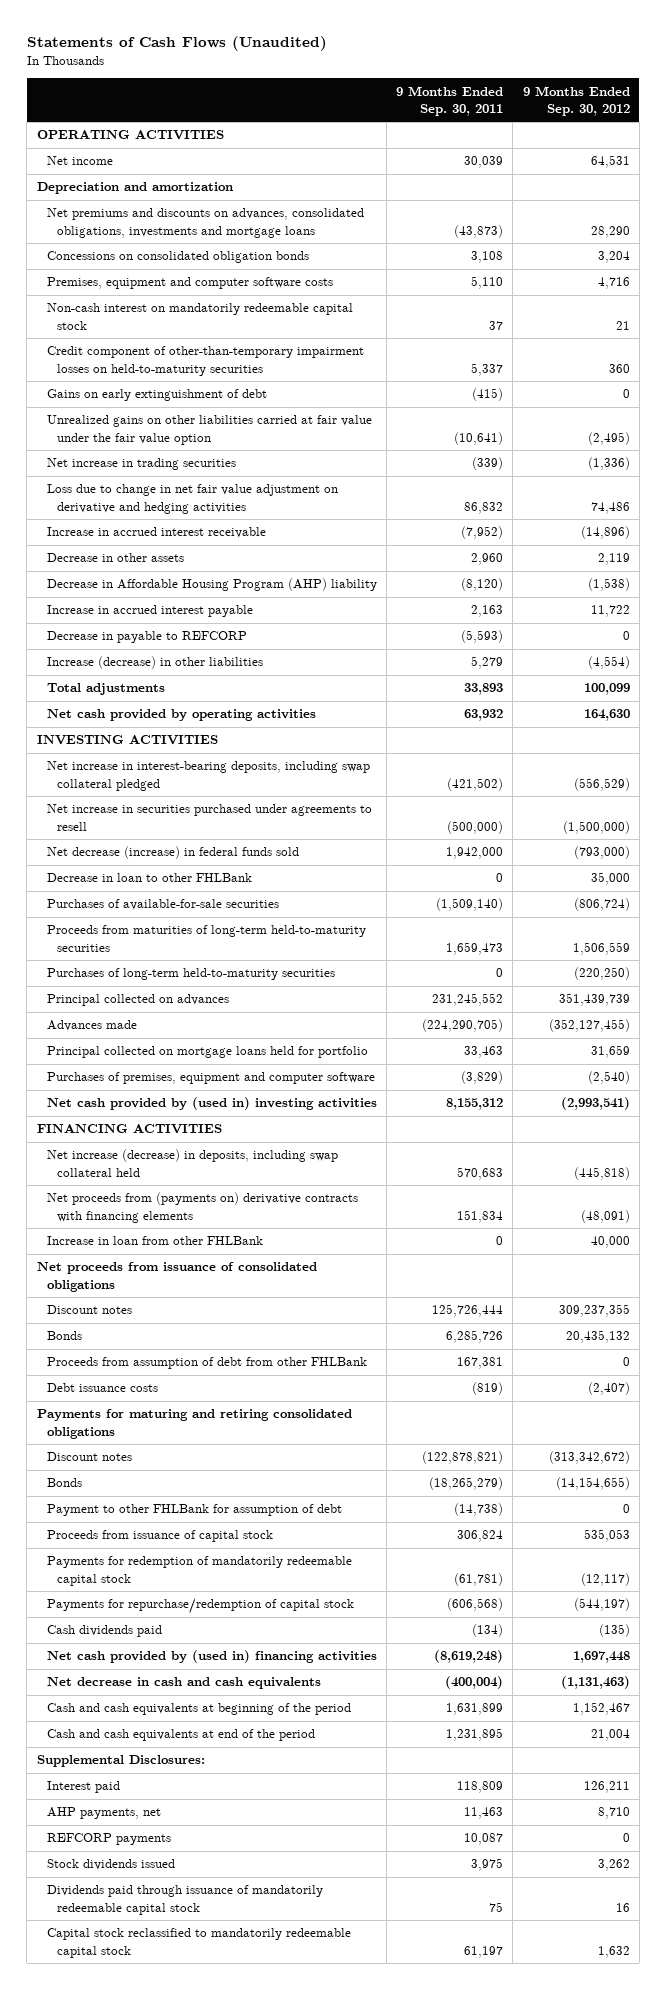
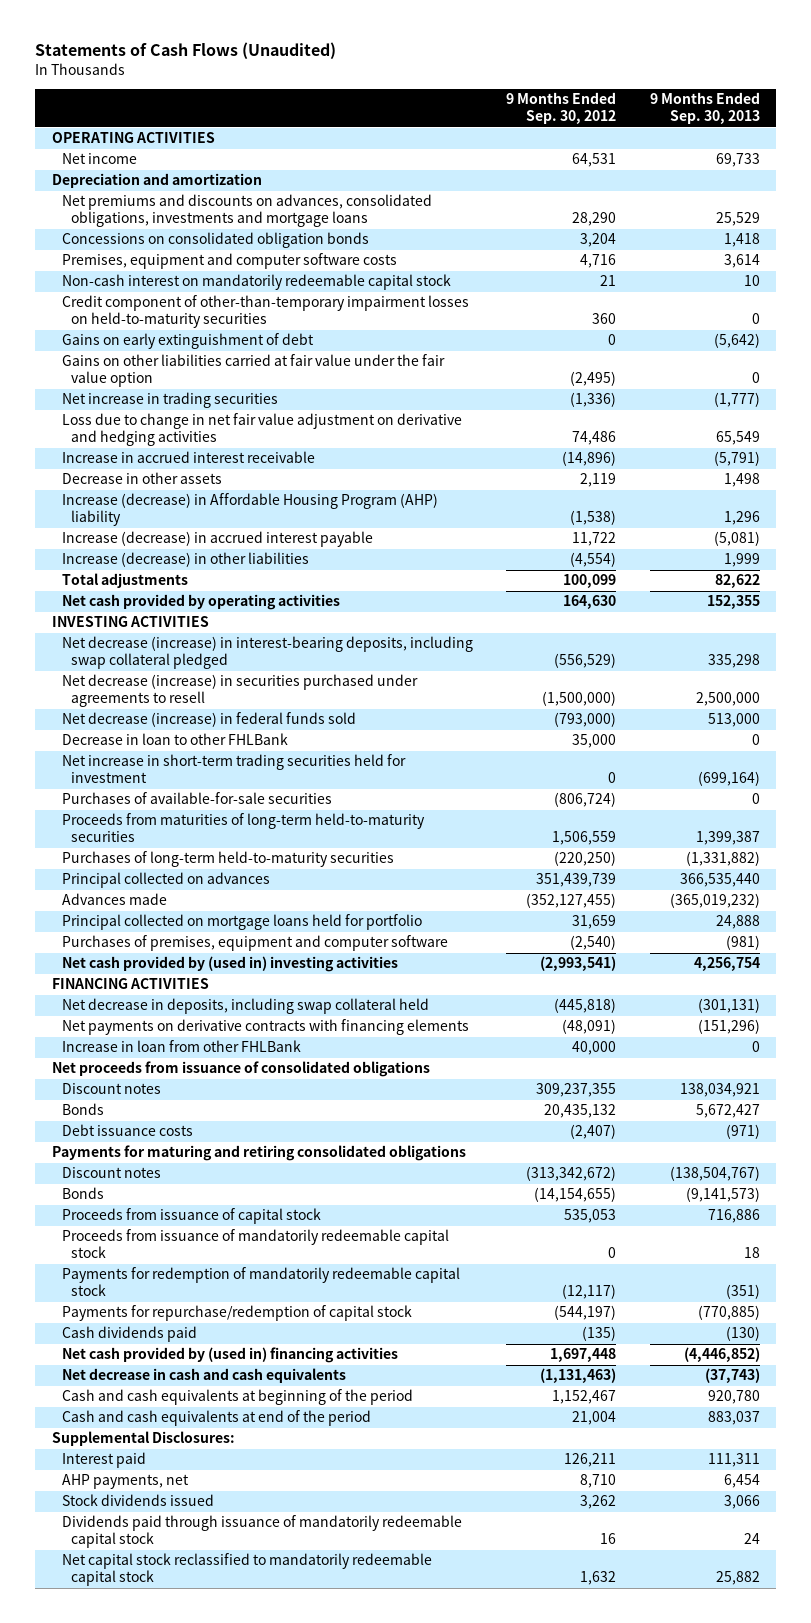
[396,85,504,117] 9 Months Ended Sep. 30, 2011 -> none
none -> [649,92,760,125] 9 Months Ended Sep. 30, 2013
[46,415,372,445] Unrealized gains on other liabilities carried at fair value under the fair value option -> [61,354,445,388] Gains on other liabilities carried at fair value under the fair value option
[46,631,247,644] Decrease in payable to REFCORP -> none
[46,578,377,592] Decrease in Affordable Housing Program (AHP) liability -> [61,493,438,527] Increase (decrease) in Affordable Housing Program (AHP) liability
[46,605,253,618] Increase in accrued interest payable -> [61,531,373,548] Increase (decrease) in accrued interest payable
[46,761,370,791] Net increase in interest-bearing deposits, including swap collateral pledged -> [61,636,473,670] Net decrease (increase) in interest-bearing deposits, including swap collateral pledged
[46,804,372,831] Net increase in securities purchased under agreements to resell -> [61,674,418,708] Net decrease (increase) in securities purchased under agreements to resell
none -> [61,754,406,784] Net increase in short-term trading securities held for investment
[46,1149,338,1177] Net increase (decrease) in deposits, including swap collateral held -> [61,998,429,1015] Net decrease in deposits, including swap collateral held
[46,1192,358,1223] Net proceeds from (payments on) derivative contracts with financing elements -> [61,1019,469,1036] Net payments on derivative contracts with financing elements
[46,1357,367,1370] Proceeds from assumption of debt from other FHLBank -> none
[46,1504,342,1517] Payment to other FHLBank for assumption of debt -> none
none -> [61,1229,449,1259] Proceeds from issuance of mandatorily redeemable capital stock
[46,1833,171,1846] REFCORP payments -> none
[46,1928,351,1958] Capital stock reclassified to mandatorily redeemable capital stock -> [61,1553,432,1587] Net capital stock reclassified to mandatorily redeemable capital stock

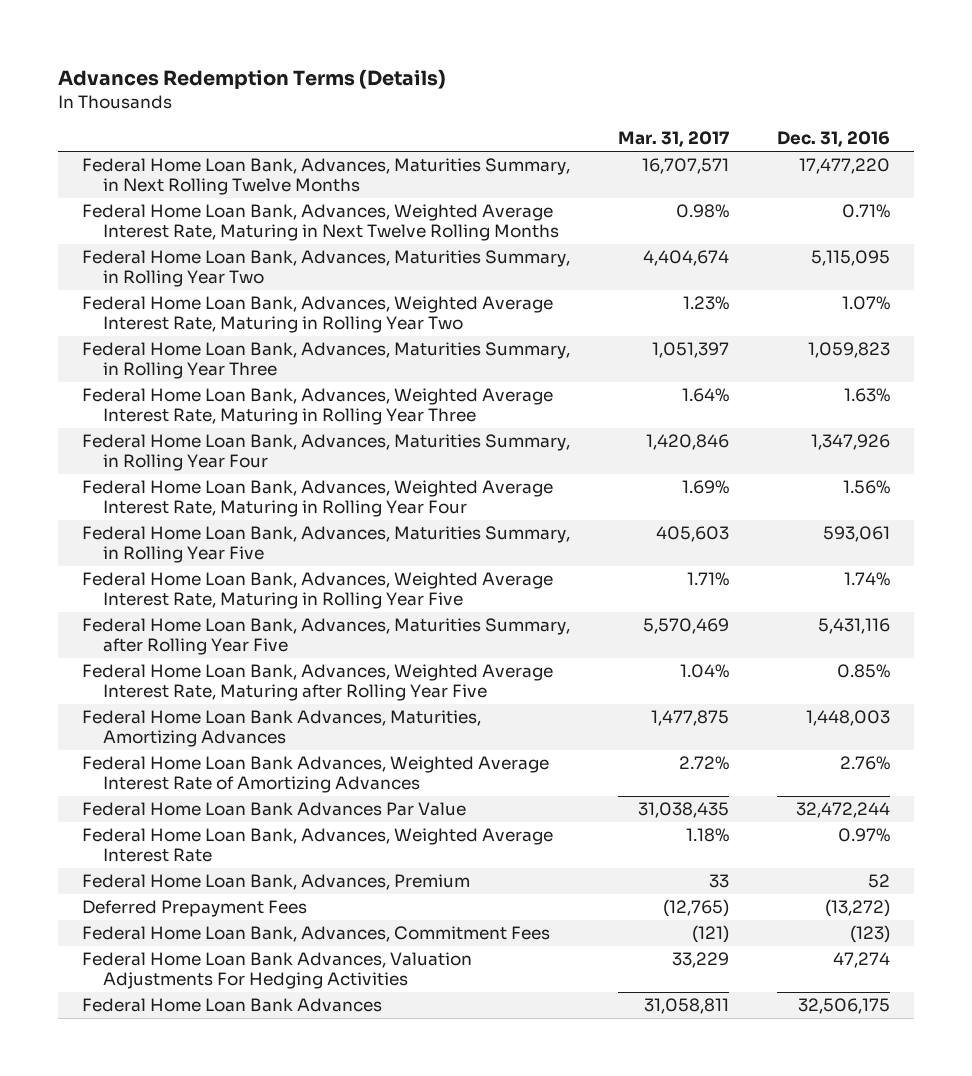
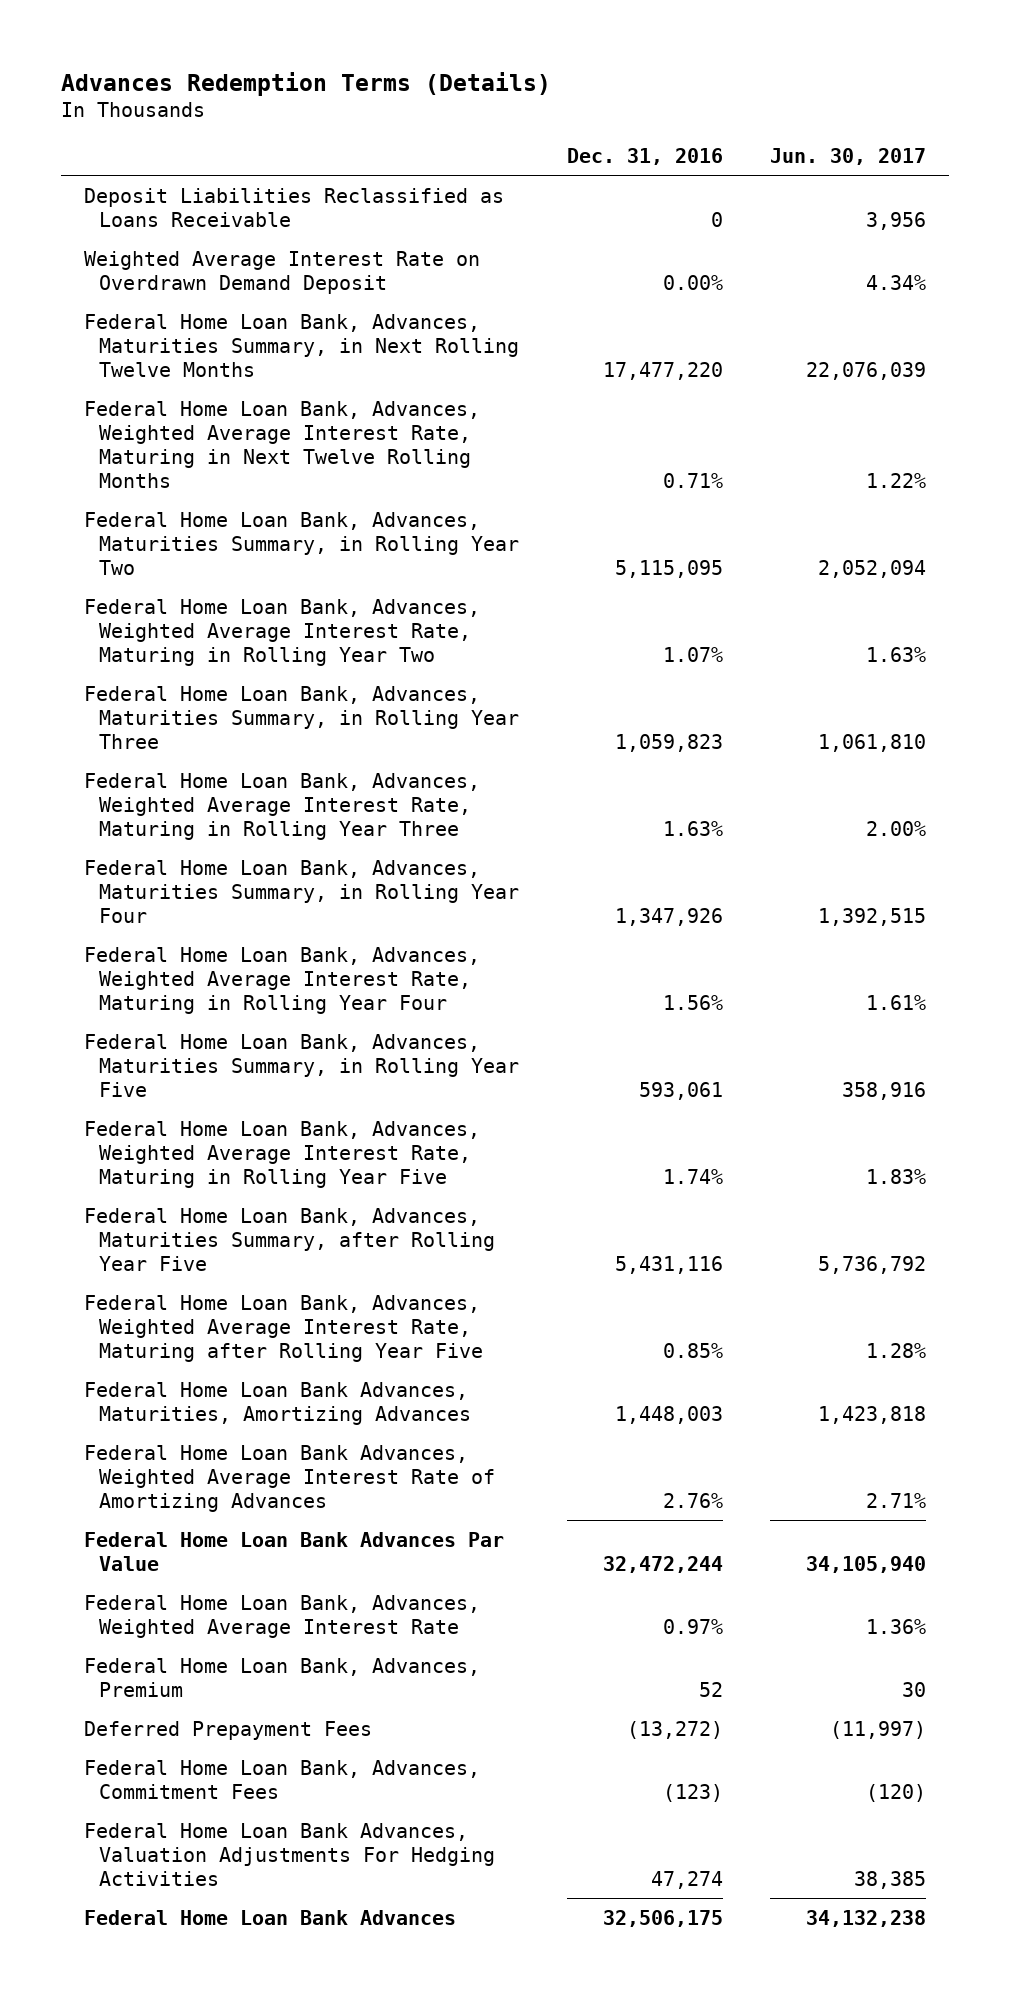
[618,131,730,148] Mar. 31, 2017 -> none
none -> [769,147,926,165] Jun. 30, 2017
none -> [84,187,505,227] Deposit Liabilities Reclassified as Loans Receivable
none -> [84,250,481,294] Weighted Average Interest Rate on Overdrawn Demand Deposit

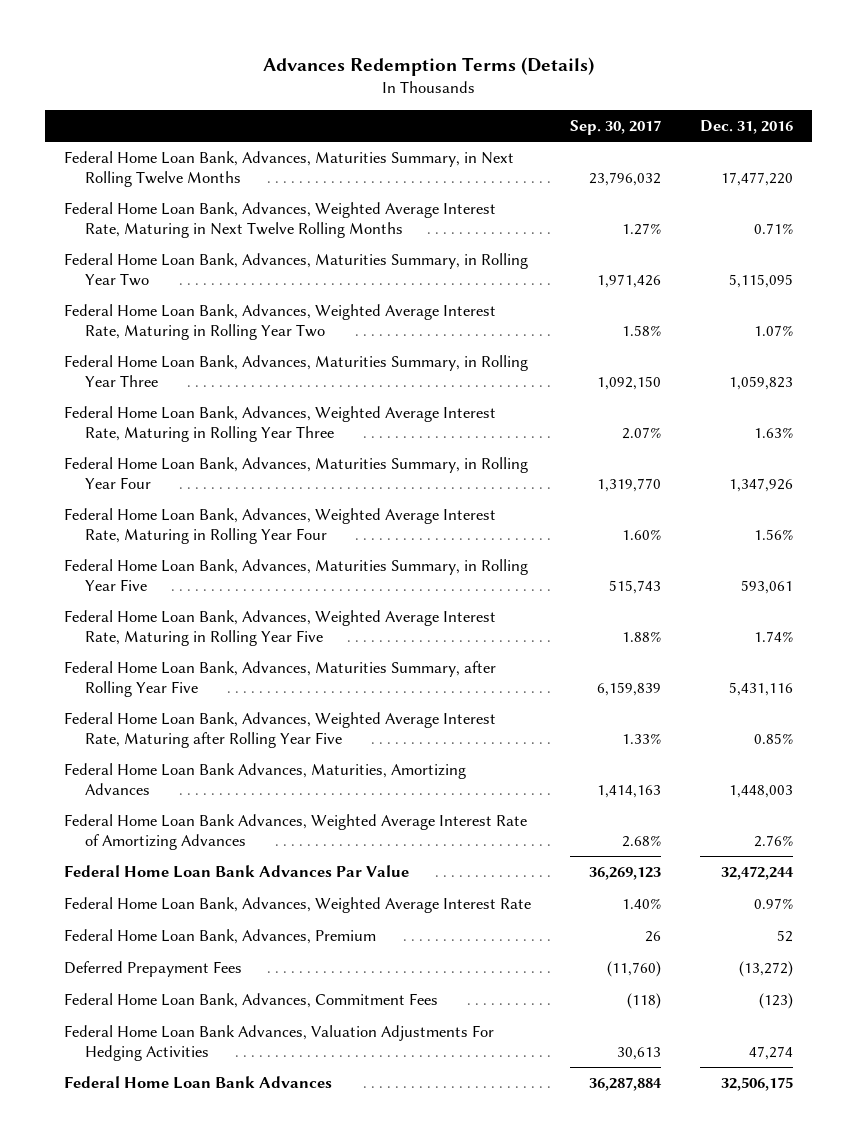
[769,147,926,165] Jun. 30, 2017 -> none
none -> [570,119,662,135] Sep. 30, 2017
[84,187,505,227] Deposit Liabilities Reclassified as Loans Receivable -> none
[84,250,481,294] Weighted Average Interest Rate on Overdrawn Demand Deposit -> none

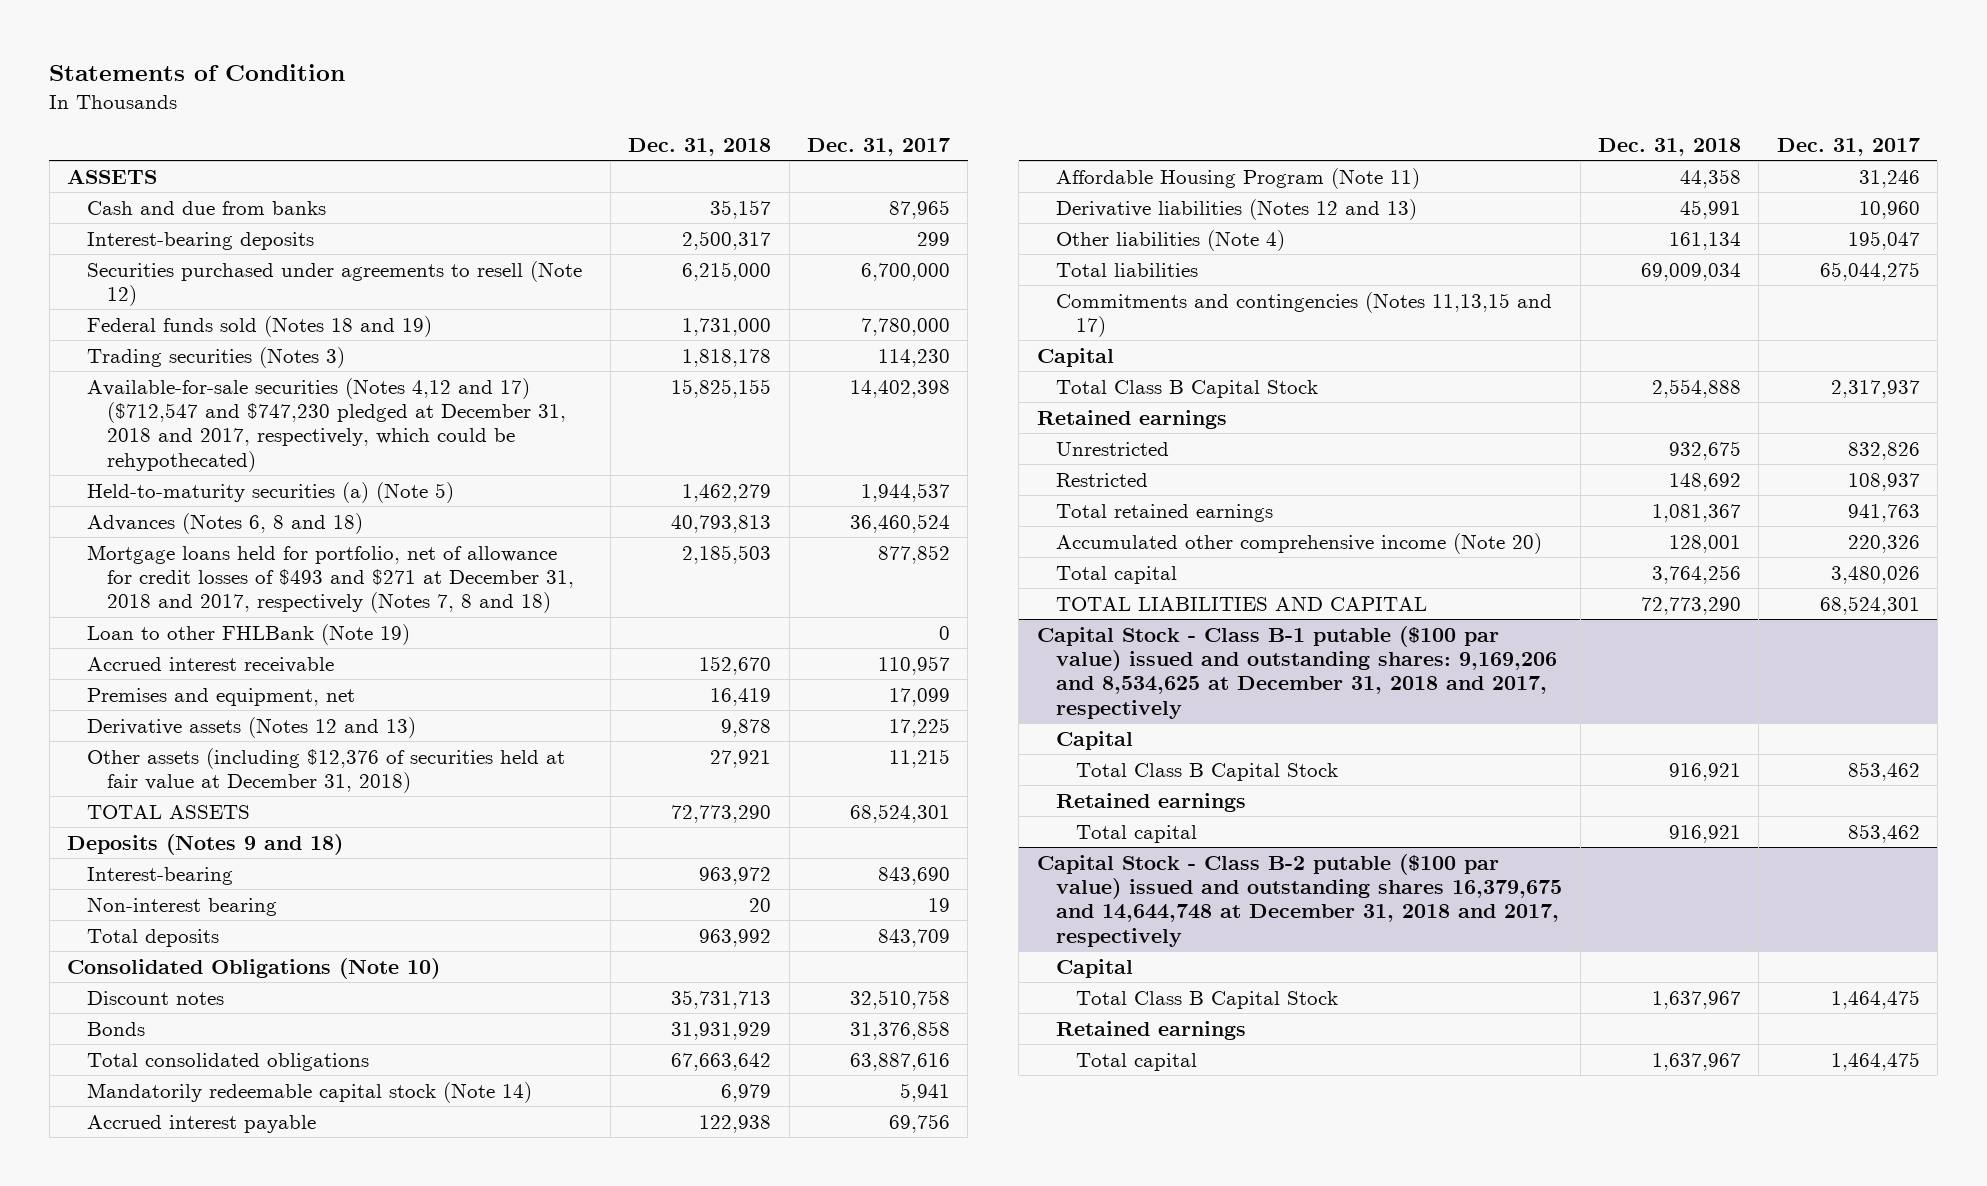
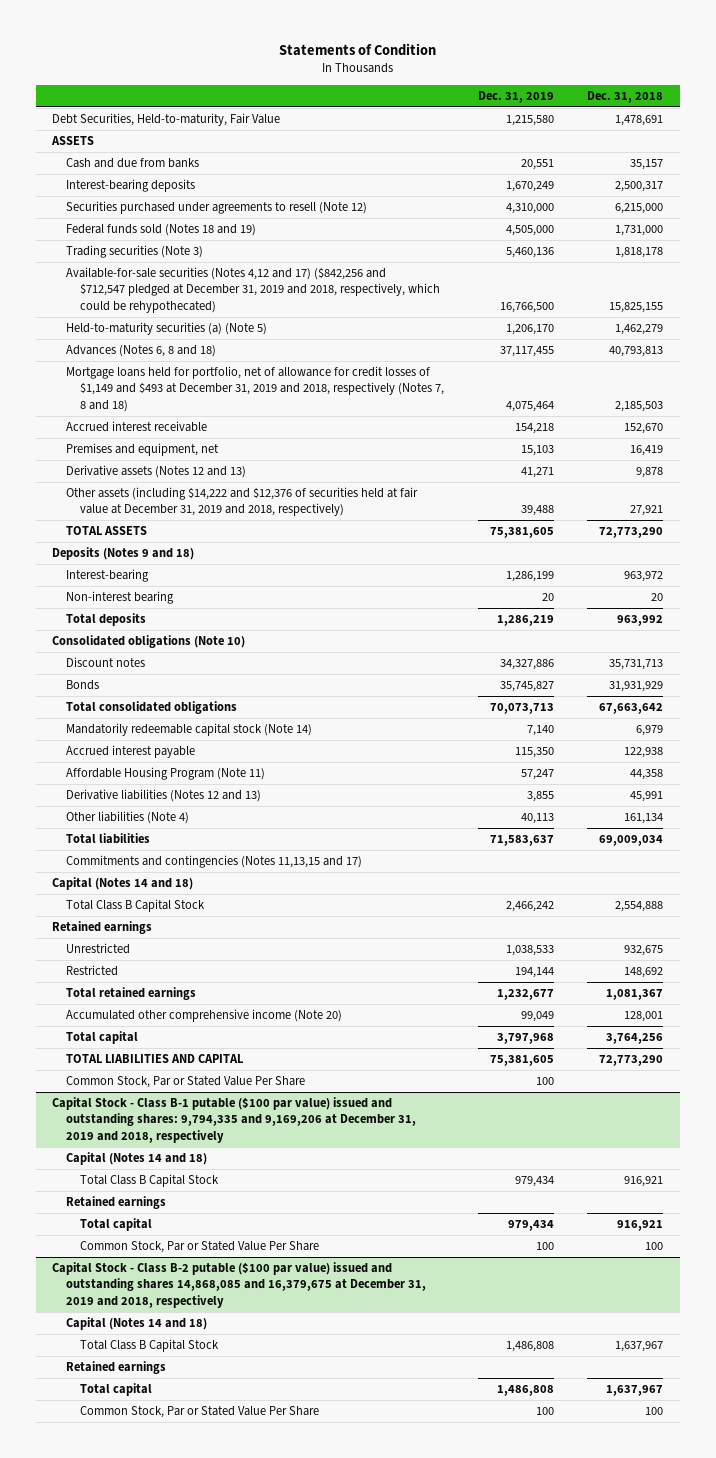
[806,137,950,156] Dec. 31, 2017 -> none
none -> [477,90,554,103] Dec. 31, 2019
none -> [52,113,281,127] Debt Securities, Held-to-maturity, Fair Value
[86,346,345,368] Trading securities (Notes 3) -> [66,245,204,259] Trading securities (Note 3)
[86,377,566,472] Available-for-sale securities (Notes 4,12 and 17) ($712,547 and $747,230 pledged at December 31, 2018 and 2017, respectively, which could be rehypothecated) -> [66,267,441,313] Available-for-sale securities (Notes 4,12 and 17) ($842,256 and $712,547 pledged at December 31, 2019 and 2018, respectively, which could be rehypothecated)
[86,623,410,645] Loan to other FHLBank (Note 19) -> none
[86,544,574,614] Mortgage loans held for portfolio, net of allowance for credit losses of $493 and $271 at December 31, 2018 and 2017, respectively (Notes 7, 8 and 18) -> [66,366,445,412] Mortgage loans held for portfolio, net of allowance for credit losses of $1,149 and $493 at December 31, 2019 and 2018, respectively (Notes 7, 8 and 18)
[86,747,565,793] Other assets (including $12,376 of securities held at fair value at December 31, 2018) -> [66,487,419,517] Other assets (including $14,222 and $12,376 of securities held at fair value at December 31, 2019 and 2018, respectively)
[67,957,441,979] Consolidated Obligations (Note 10) -> [52,635,246,649] Consolidated obligations (Note 10)
[1036,347,1114,367] Capital -> [52,877,194,891] Capital (Notes 14 and 18)
none -> [66,1076,306,1089] Common Stock, Par or Stated Value Per Share
[1036,625,1558,719] Capital Stock - Class B-1 putable ($100 par value) issued and outstanding shares: 9,169,206 and 8,534,625 at December 31, 2018 and 2017, respectively -> [52,1097,417,1143] Capital Stock - Class B-1 putable ($100 par value) issued and outstanding shares: 9,794,335 and 9,169,206 at December 31, 2019 and 2018, respectively
[1056,730,1134,750] Capital -> [66,1152,208,1166] Capital (Notes 14 and 18)
none -> [80,1241,320,1254] Common Stock, Par or Stated Value Per Share
[1036,853,1563,947] Capital Stock - Class B-2 putable ($100 par value) issued and outstanding shares 16,379,675 and 14,644,748 at December 31, 2018 and 2017, respectively -> [52,1262,427,1308] Capital Stock - Class B-2 putable ($100 par value) issued and outstanding shares 14,868,085 and 16,379,675 at December 31, 2019 and 2018, respectively
[1056,958,1134,978] Capital -> [66,1317,208,1331] Capital (Notes 14 and 18)
none -> [80,1406,320,1419] Common Stock, Par or Stated Value Per Share

